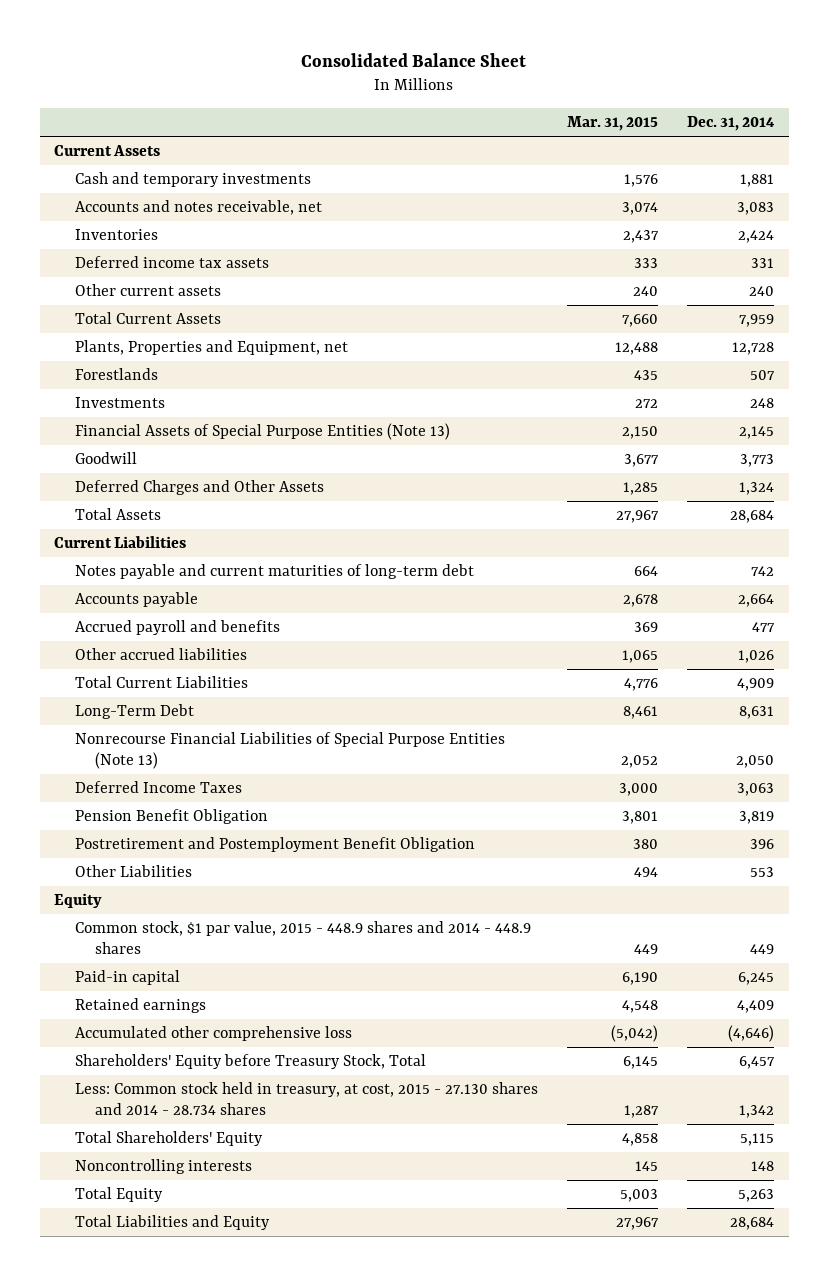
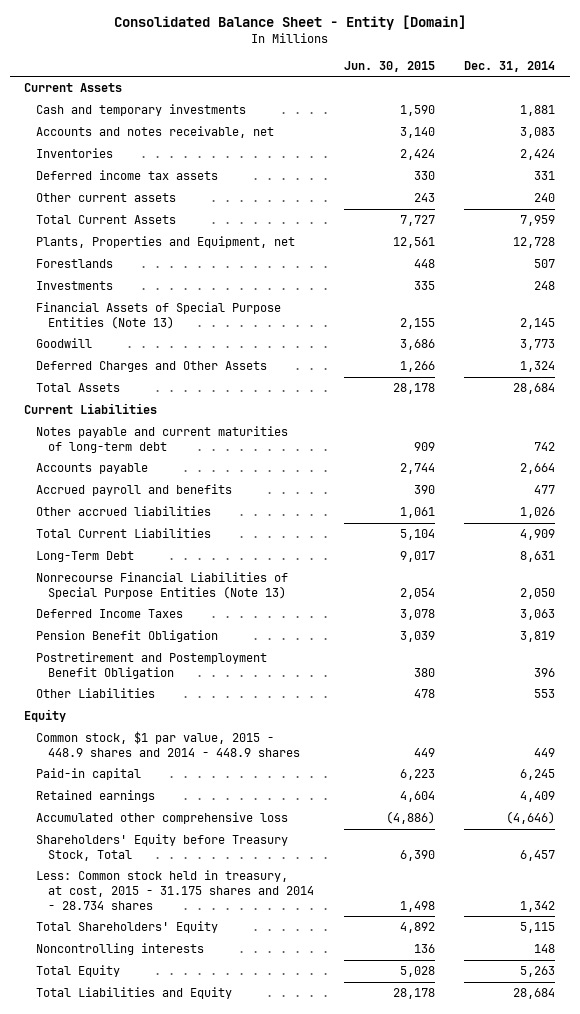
[301,52,527,67] Consolidated Balance Sheet -> [113,15,466,31] Consolidated Balance Sheet - Entity [Domain]
[566,115,658,131] Mar. 31, 2015 -> none
none -> [343,60,435,72] Jun. 30, 2015
[74,1082,538,1115] Less: Common stock held in treasury, at cost, 2015 - 27.130 shares and 2014 - 28.734 shares -> [36,870,315,910] Less: Common stock held in treasury, at cost, 2015 - 31.175 shares and 2014 - 28.734 shares

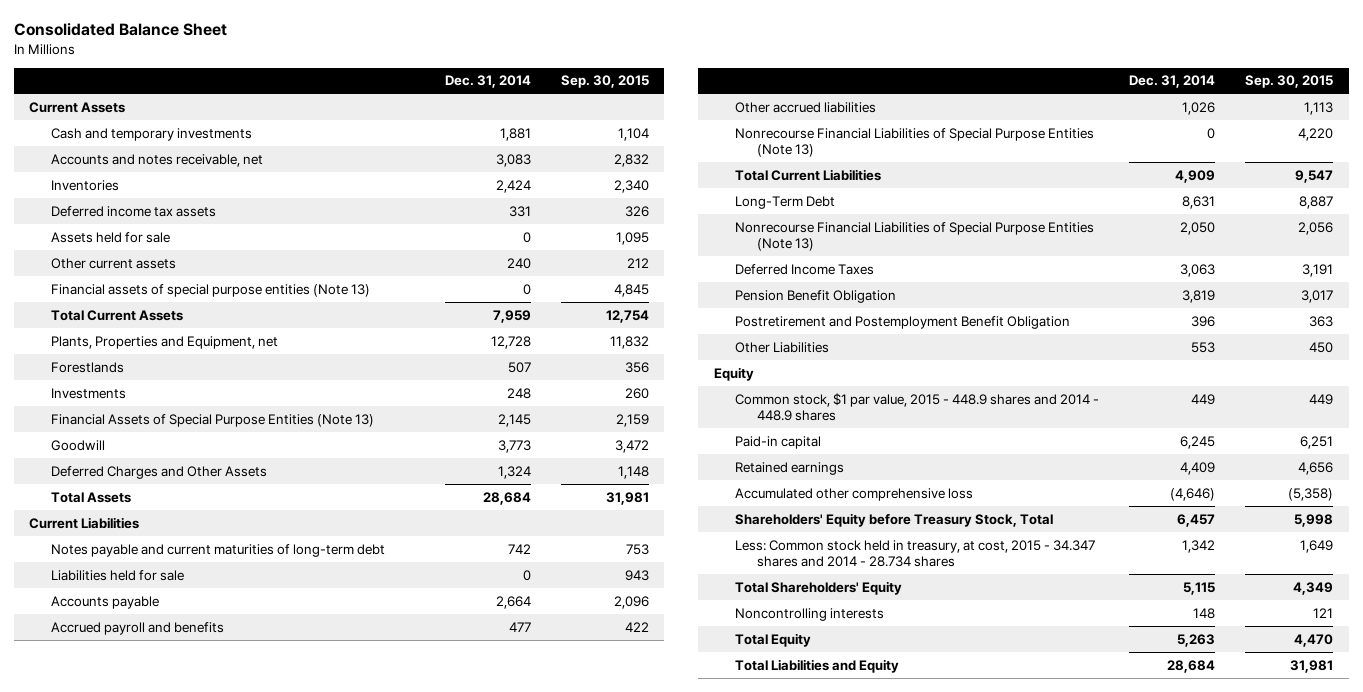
[113,15,466,31] Consolidated Balance Sheet - Entity [Domain] -> [14,23,228,37] Consolidated Balance Sheet
[343,60,435,72] Jun. 30, 2015 -> none
none -> [561,75,650,89] Sep. 30, 2015
none -> [50,231,170,243] Assets held for sale
none -> [50,283,370,297] Financial assets of special purpose entities (Note 13)
none -> [50,569,184,581] Liabilities held for sale
none -> [735,127,1095,158] Nonrecourse Financial Liabilities of Special Purpose Entities (Note 13)
[36,870,315,910] Less: Common stock held in treasury, at cost, 2015 - 31.175 shares and 2014 - 28.734 shares -> [735,539,1096,568] Less: Common stock held in treasury, at cost, 2015 - 34.347 shares and 2014 - 28.734 shares

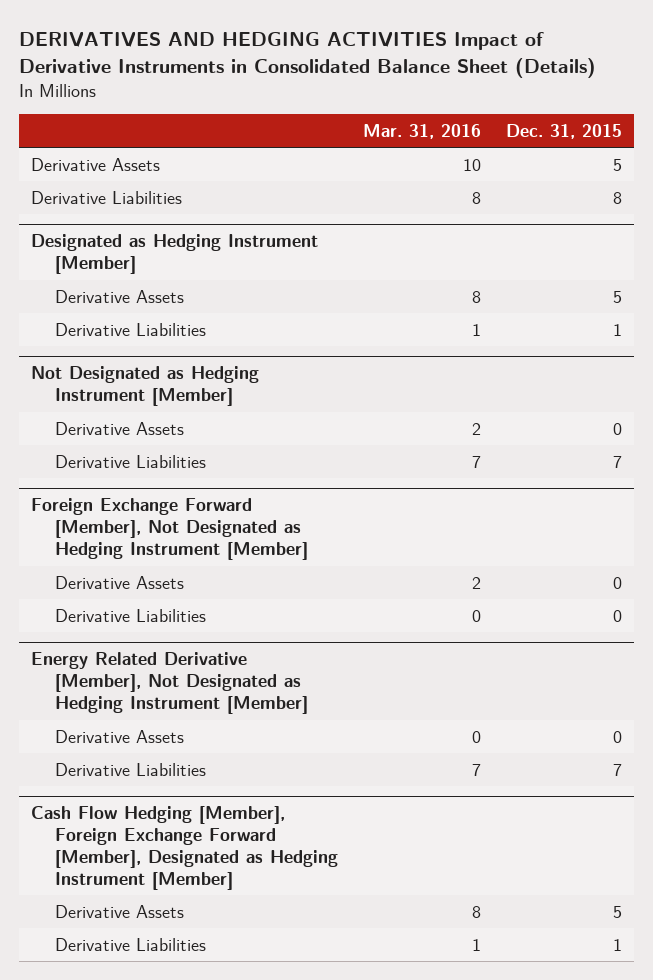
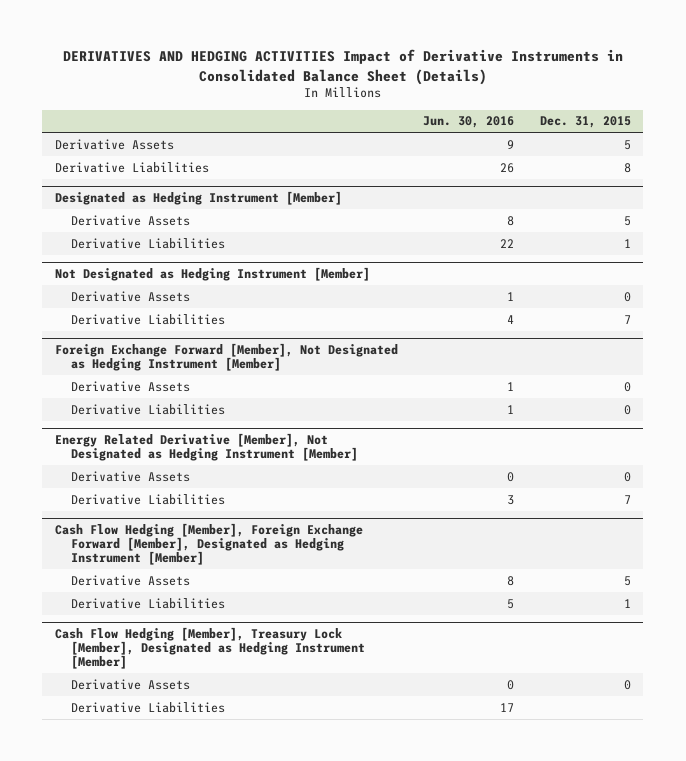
[362,123,481,139] Mar. 31, 2016 -> none
none -> [423,116,515,129] Jun. 30, 2016
none -> [55,626,366,670] Cash Flow Hedging [Member], Treasury Lock [Member], Designated as Hedging Instrument [Member]
none -> [71,678,191,690] Derivative Assets
none -> [71,701,226,713] Derivative Liabilities

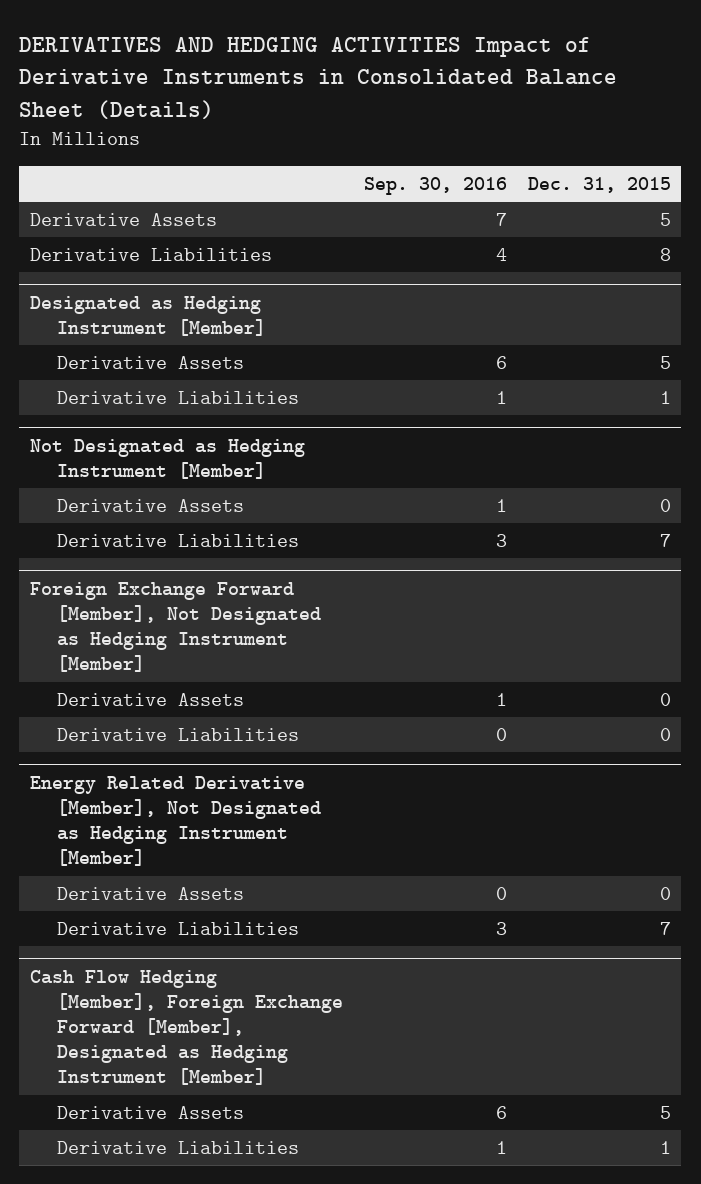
[423,116,515,129] Jun. 30, 2016 -> none
none -> [363,177,507,196] Sep. 30, 2016
[55,626,366,670] Cash Flow Hedging [Member], Treasury Lock [Member], Designated as Hedging Instrument [Member] -> none
[71,678,191,690] Derivative Assets -> none
[71,701,226,713] Derivative Liabilities -> none

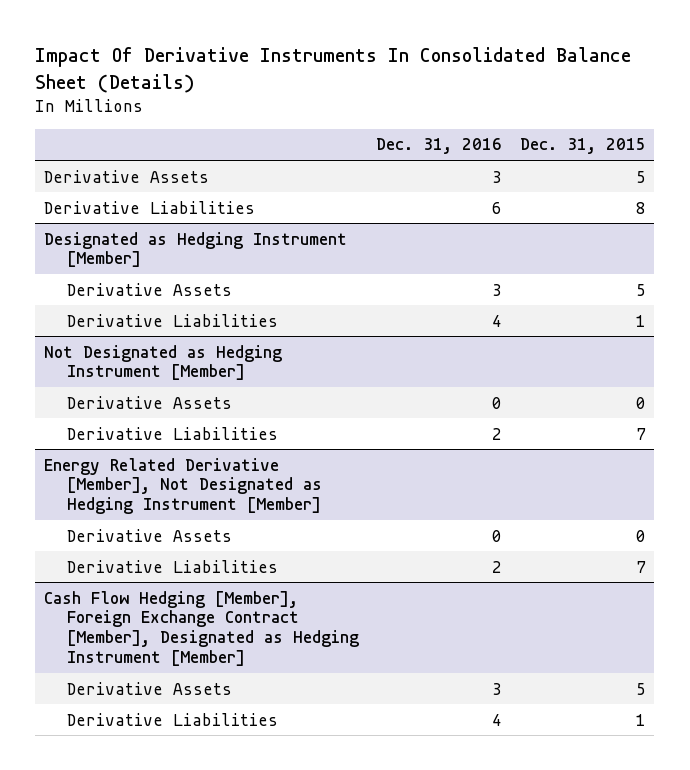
[19,36,618,119] DERIVATIVES AND HEDGING ACTIVITIES Impact of Derivative Instruments in Consolidated Balance Sheet (Details) -> [35,47,632,93] Impact Of Derivative Instruments In Consolidated Balance Sheet (Details)
[363,177,507,196] Sep. 30, 2016 -> none
none -> [376,138,503,155] Dec. 31, 2016
[29,581,321,673] Foreign Exchange Forward [Member], Not Designated as Hedging Instrument [Member] -> none
[56,693,244,707] Derivative Assets -> none
[56,728,299,742] Derivative Liabilities -> none
[29,969,343,1086] Cash Flow Hedging [Member], Foreign Exchange Forward [Member], Designated as Hedging Instrument [Member] -> [44,590,359,667] Cash Flow Hedging [Member], Foreign Exchange Contract [Member], Designated as Hedging Instrument [Member]

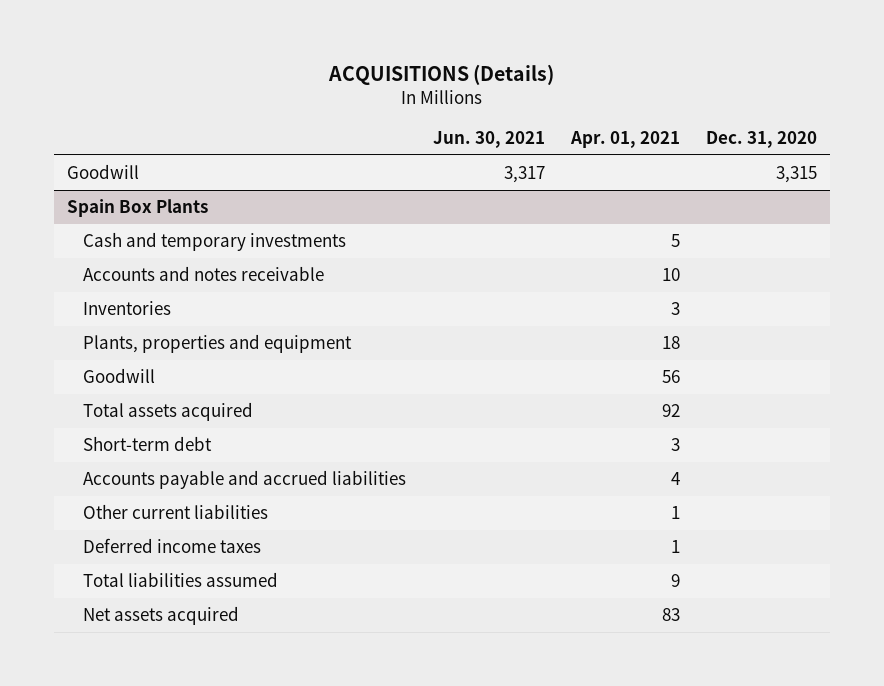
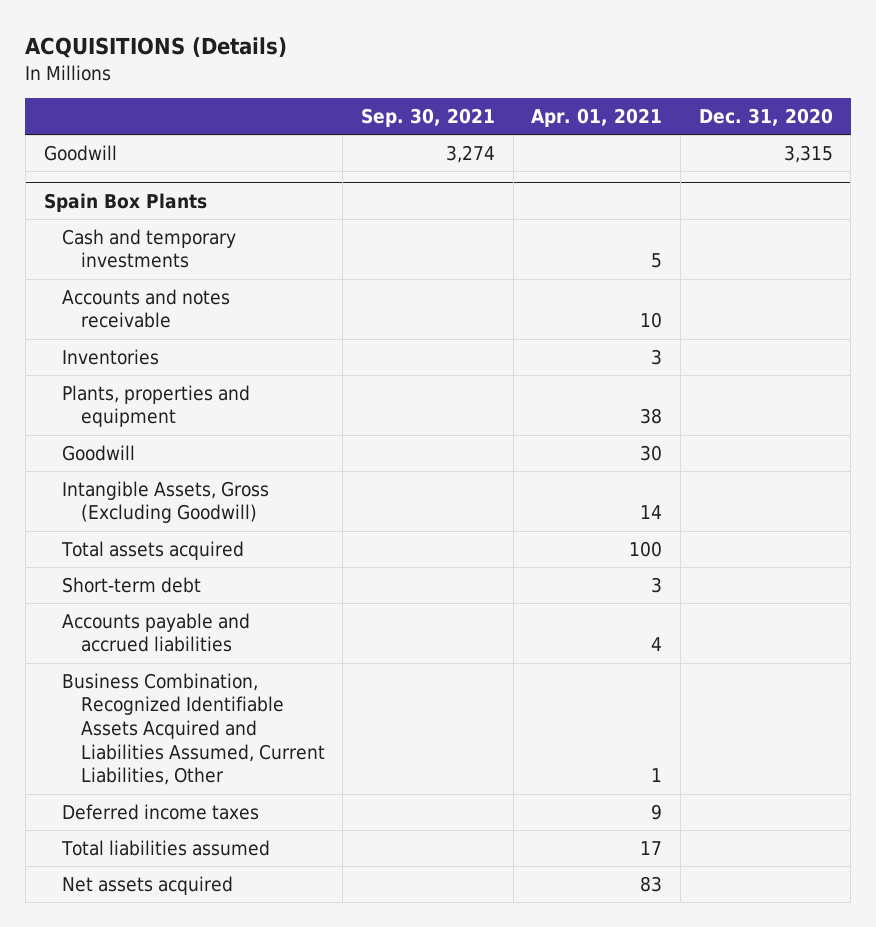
[432,130,545,148] Jun. 30, 2021 -> none
none -> [361,108,496,128] Sep. 30, 2021
[661,336,680,350] 18 -> [640,408,663,425] 38
[661,370,680,384] 56 -> [640,444,663,461] 30
none -> [62,480,270,524] Intangible Assets, Gross (Excluding Goodwill)
[661,404,680,418] 92 -> [629,540,663,557] 100
[83,504,269,520] Other current liabilities -> [62,672,325,786] Business Combination, Recognized Identifiable Assets Acquired and Liabilities Assumed, Current Liabilities, Other
[670,540,680,554] 1 -> [651,803,663,820] 9
[670,574,680,588] 9 -> [640,840,663,855] 17

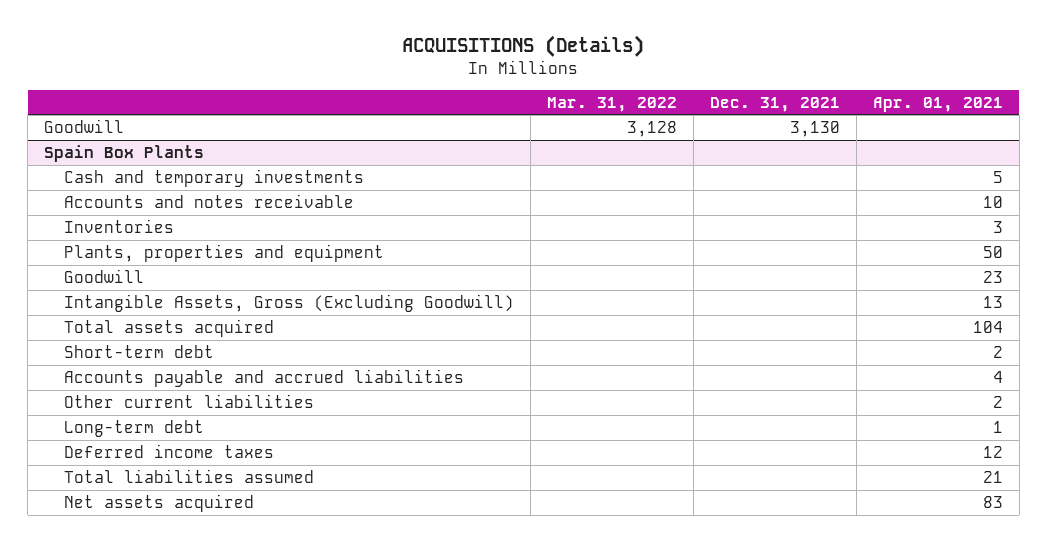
[361,108,496,128] Sep. 30, 2021 -> none
[698,108,833,127] Dec. 31, 2020 -> none
none -> [546,96,677,112] Mar. 31, 2022
none -> [709,96,840,112] Dec. 31, 2021
[640,408,663,425] 38 -> [982,245,1003,258] 50
[640,444,663,461] 30 -> [982,270,1003,283] 23
[640,505,663,520] 14 -> [982,295,1003,308] 13
[629,540,663,557] 100 -> [972,320,1003,333] 104
[651,576,663,593] 3 -> [992,345,1003,358] 2
[62,672,325,786] Business Combination, Recognized Identifiable Assets Acquired and Liabilities Assumed, Current Liabilities, Other -> [63,393,314,408] Other current liabilities
[651,768,663,783] 1 -> [992,395,1003,408] 2
none -> [63,419,204,437] Long-term debt
[651,803,663,820] 9 -> [982,445,1003,458] 12
[640,840,663,855] 17 -> [982,470,1003,483] 21

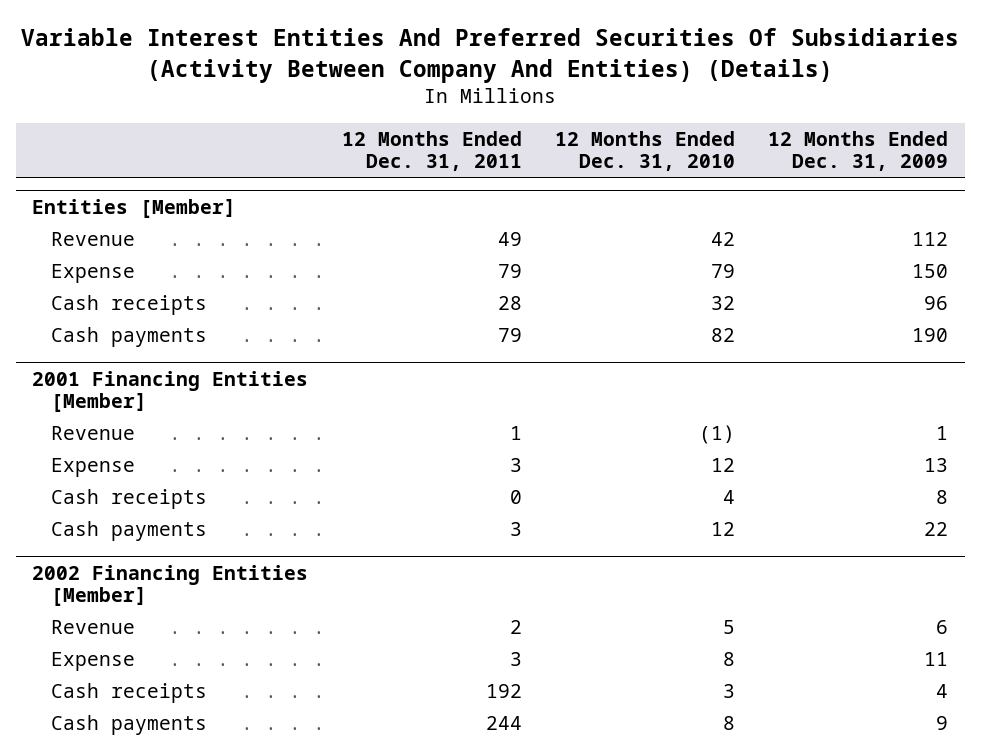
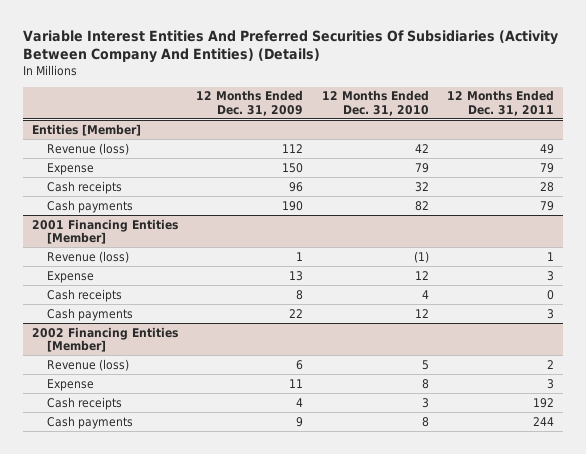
[51,232,136,247] Revenue -> [46,142,129,155] Revenue (loss)
[51,426,136,441] Revenue -> [46,250,129,263] Revenue (loss)
[51,620,136,635] Revenue -> [46,358,129,371] Revenue (loss)

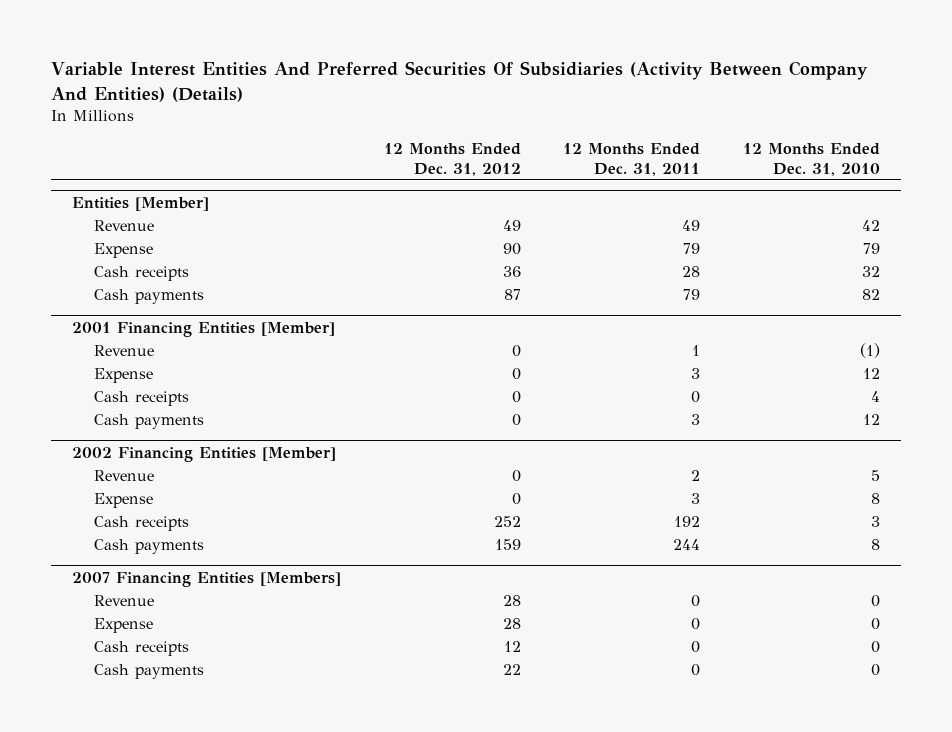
[196,90,304,116] 12 Months Ended Dec. 31, 2009 -> none
none -> [383,143,521,176] 12 Months Ended Dec. 31, 2012
[46,142,129,155] Revenue (loss) -> [93,220,154,232] Revenue
[46,250,129,263] Revenue (loss) -> [93,345,154,357] Revenue
[46,358,129,371] Revenue (loss) -> [93,470,154,482] Revenue
none -> [72,571,342,587] 2007 Financing Entities [Members]
none -> [93,595,154,607] Revenue
none -> [93,618,153,634] Expense
none -> [93,641,189,657] Cash receipts
none -> [93,664,204,680] Cash payments

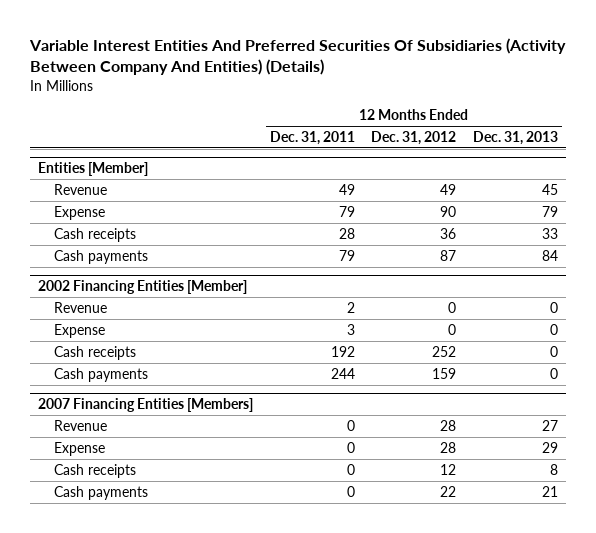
[742,143,880,176] 12 Months Ended Dec. 31, 2010 -> none
none -> [473,130,559,145] Dec. 31, 2013
[72,321,336,337] 2001 Financing Entities [Member] -> none
[93,345,154,357] Revenue -> none
[93,368,153,384] Expense -> none
[93,391,189,407] Cash receipts -> none
[93,414,204,430] Cash payments -> none

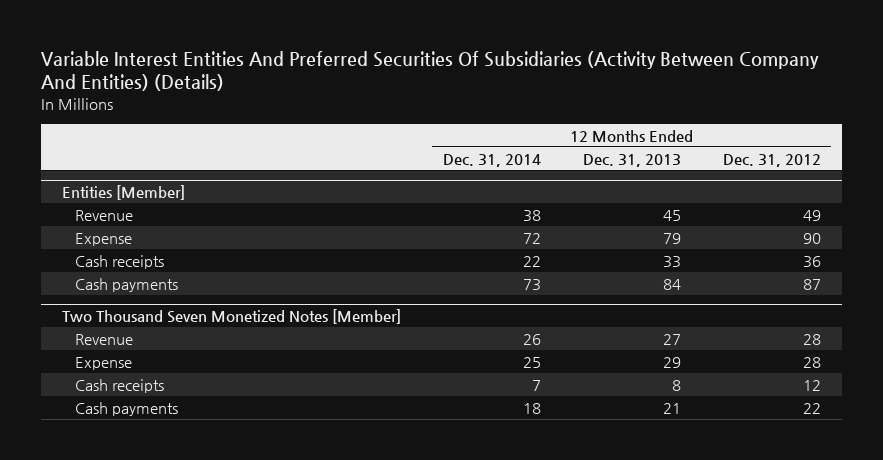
[269,130,355,145] Dec. 31, 2011 -> none
none -> [442,153,541,167] Dec. 31, 2014
[38,279,248,294] 2002 Financing Entities [Member] -> none
[54,301,108,313] Revenue -> none
[54,323,106,338] Expense -> none
[54,345,137,360] Cash receipts -> none
[54,367,149,382] Cash payments -> none
[38,397,254,412] 2007 Financing Entities [Members] -> none
none -> [61,309,401,325] Two Thousand Seven Monetized Notes [Member]

